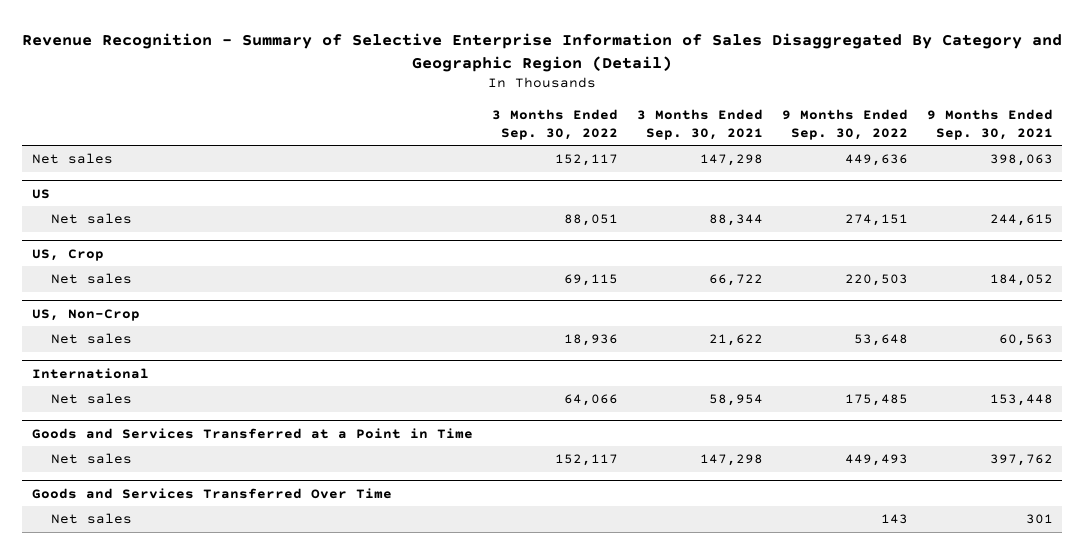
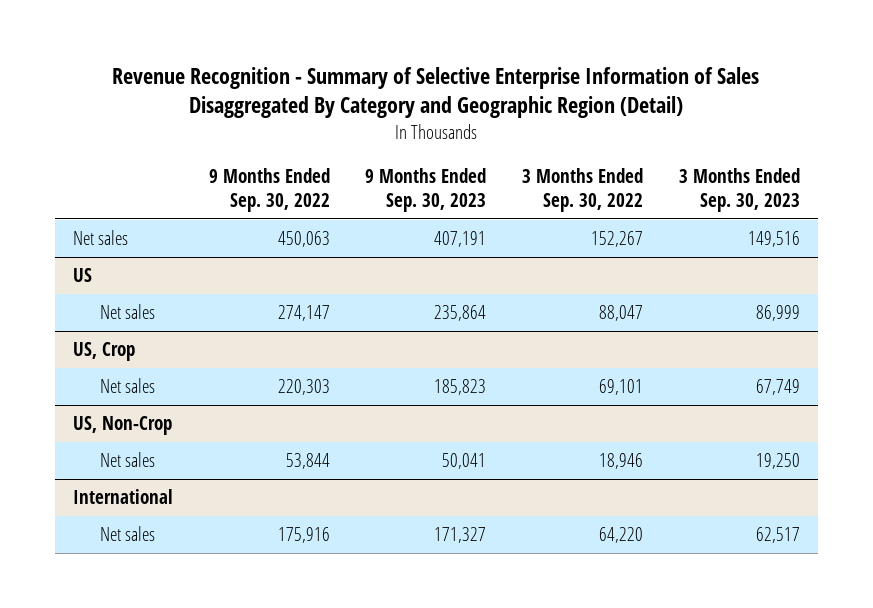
[636,109,763,140] 3 Months Ended Sep. 30, 2021 -> none
[926,109,1053,140] 9 Months Ended Sep. 30, 2021 -> none
none -> [365,168,487,212] 9 Months Ended Sep. 30, 2023
none -> [679,168,801,212] 3 Months Ended Sep. 30, 2023
[554,154,618,167] 152,117 -> [591,231,644,248] 152,267
[844,154,908,167] 449,636 -> [277,231,330,248] 450,063
[563,214,618,227] 88,051 -> [599,305,644,322] 88,047
[844,214,908,227] 274,151 -> [277,305,330,322] 274,147
[563,274,618,287] 69,115 -> [599,379,644,396] 69,101
[844,274,908,287] 220,503 -> [277,379,330,396] 220,303
[563,334,618,347] 18,936 -> [599,453,644,470] 18,946
[853,334,908,347] 53,648 -> [285,453,330,470] 53,844
[31,427,473,439] Goods and Services Transferred at a Point in Time -> none
[51,453,133,465] Net sales -> none
[31,487,392,499] Goods and Services Transferred Over Time -> none
[51,513,133,525] Net sales -> none
[563,394,618,407] 64,066 -> [599,527,644,544] 64,220
[844,394,908,407] 175,485 -> [277,527,330,544] 175,916

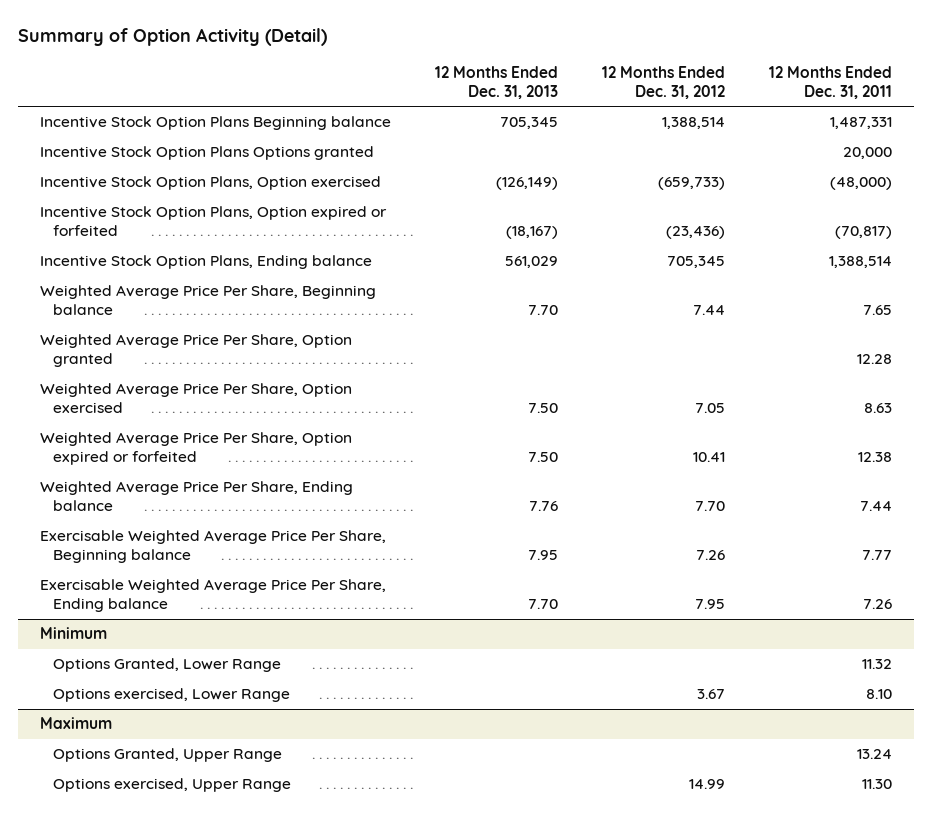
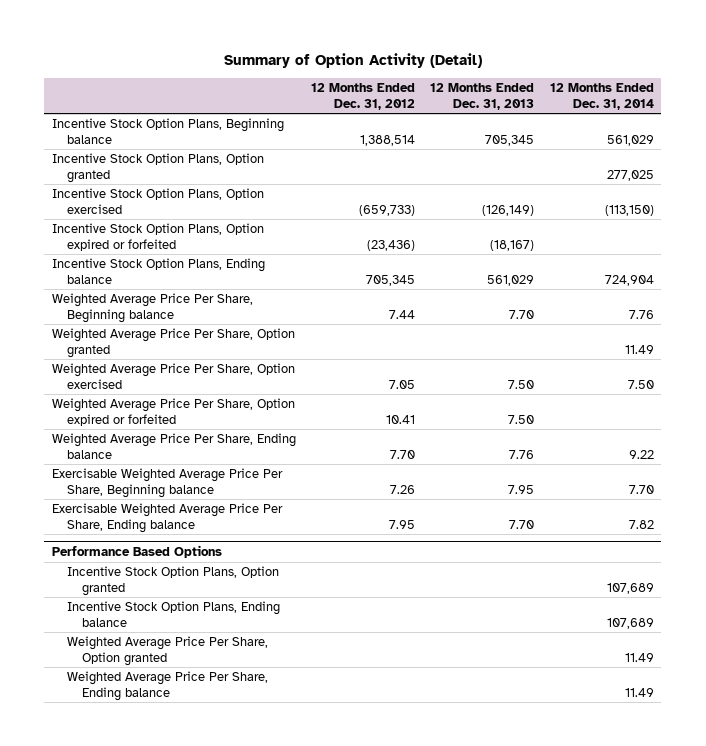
[769,65,893,99] 12 Months Ended Dec. 31, 2011 -> none
none -> [549,83,654,110] 12 Months Ended Dec. 31, 2014
[39,116,391,131] Incentive Stock Option Plans Beginning balance -> [52,118,285,144] Incentive Stock Option Plans, Beginning balance
[39,146,374,161] Incentive Stock Option Plans Options granted -> [52,153,265,183] Incentive Stock Option Plans, Option granted
[39,627,107,640] Minimum -> none
[52,658,281,673] Options Granted, Lower Range -> none
[52,688,290,703] Options exercised, Lower Range -> none
[39,717,112,730] Maximum -> none
[52,748,282,763] Options Granted, Upper Range -> none
[52,778,291,793] Options exercised, Upper Range -> none
none -> [52,545,223,559] Performance Based Options
none -> [66,566,279,596] Incentive Stock Option Plans, Option granted
none -> [66,601,280,627] Incentive Stock Option Plans, Ending balance
none -> [66,636,268,666] Weighted Average Price Per Share, Option granted
none -> [66,671,268,701] Weighted Average Price Per Share, Ending balance

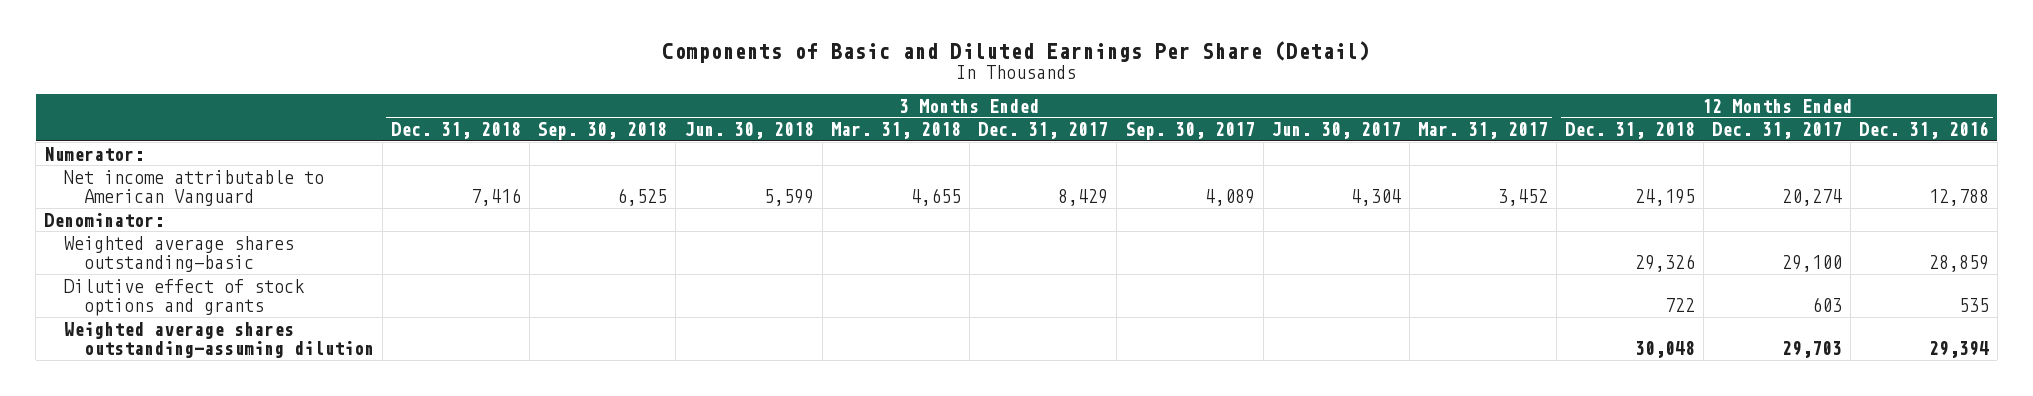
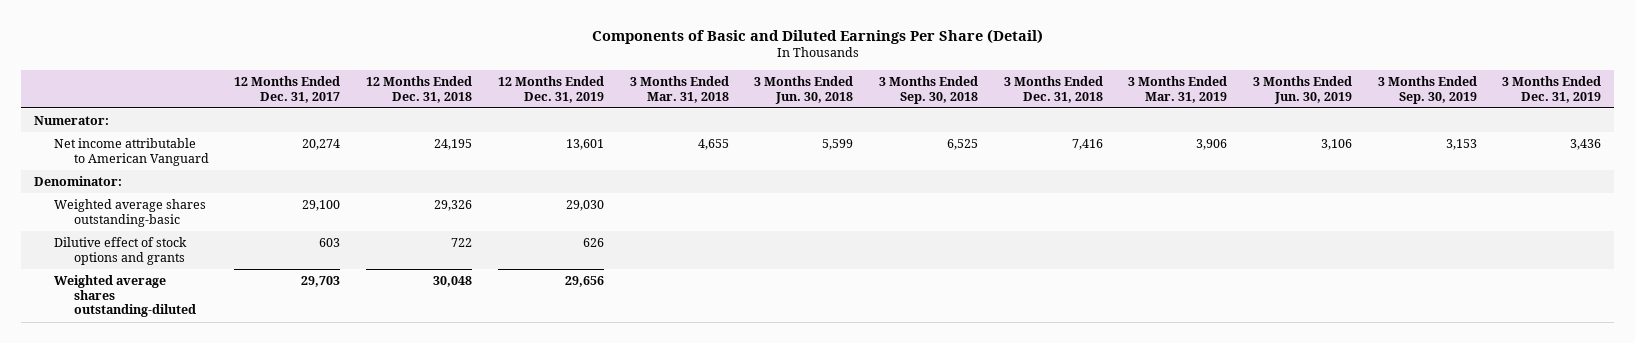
[977,122,1108,140] Dec. 31, 2017 -> none
[1124,122,1255,141] Sep. 30, 2017 -> none
[1271,122,1402,140] Jun. 30, 2017 -> none
[1418,122,1549,140] Mar. 31, 2017 -> none
[1858,121,1989,140] Dec. 31, 2016 -> none
none -> [497,76,604,103] 12 Months Ended Dec. 31, 2019
none -> [1128,76,1228,103] 3 Months Ended Mar. 31, 2019
none -> [1253,76,1353,104] 3 Months Ended Jun. 30, 2019
none -> [1377,76,1477,104] 3 Months Ended Sep. 30, 2019
none -> [1502,76,1602,103] 3 Months Ended Dec. 31, 2019
[63,321,374,358] Weighted average shares outstanding-assuming dilution -> [53,275,196,318] Weighted average shares outstanding-diluted

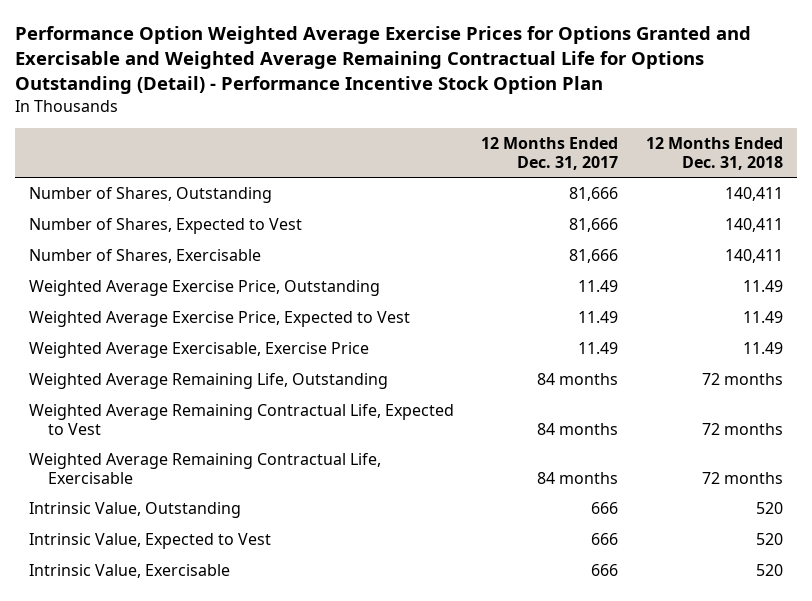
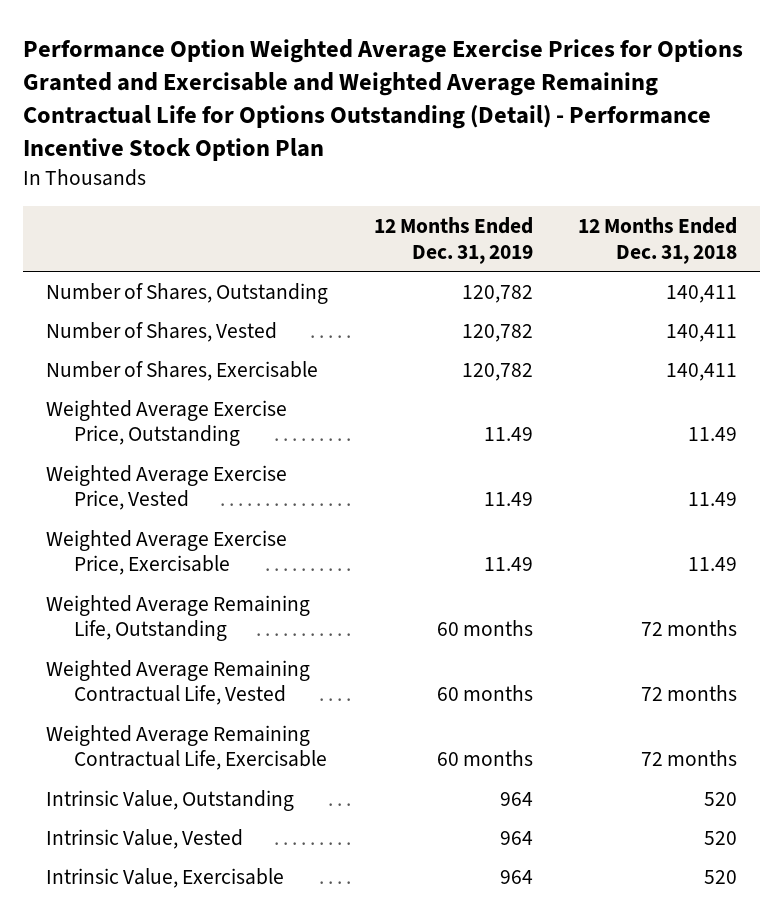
[481,136,619,170] 12 Months Ended Dec. 31, 2017 -> none
none -> [373,217,533,264] 12 Months Ended Dec. 31, 2019
[28,218,302,235] Number of Shares, Expected to Vest -> [46,321,278,342] Number of Shares, Vested
[28,311,410,328] Weighted Average Exercise Price, Expected to Vest -> [46,464,288,511] Weighted Average Exercise Price, Vested
[28,342,369,359] Weighted Average Exercisable, Exercise Price -> [46,529,288,576] Weighted Average Exercise Price, Exercisable
[28,404,454,435] Weighted Average Remaining Contractual Life, Expected to Vest -> [46,659,311,706] Weighted Average Remaining Contractual Life, Vested
[28,533,271,550] Intrinsic Value, Expected to Vest -> [46,828,244,849] Intrinsic Value, Vested

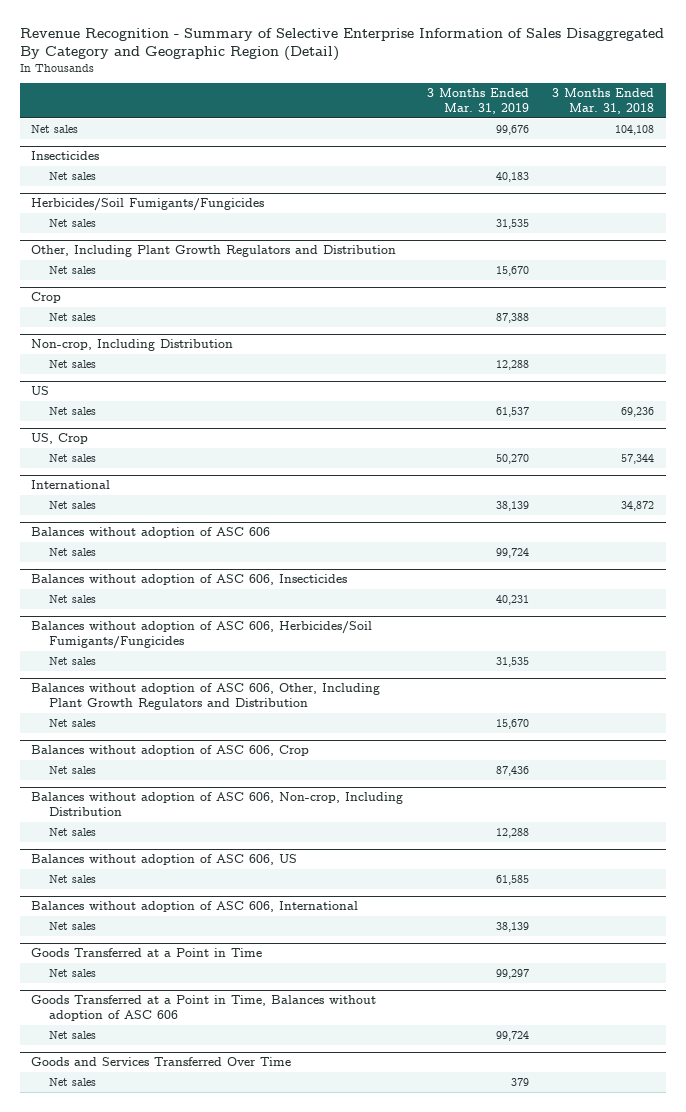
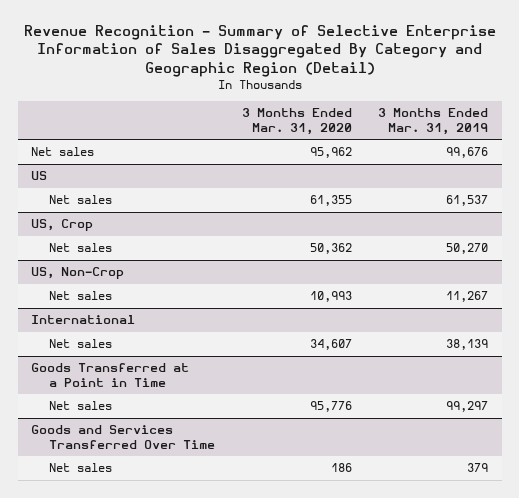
[552,88,655,114] 3 Months Ended Mar. 31, 2018 -> none
none -> [241,108,352,136] 3 Months Ended Mar. 31, 2020
[31,151,100,161] Insecticides -> none
[49,171,97,180] Net sales -> none
[31,198,265,212] Herbicides/Soil Fumigants/Fungicides -> none
[49,218,97,227] Net sales -> none
[31,245,397,258] Other, Including Plant Growth Regulators and Distribution -> none
[49,265,97,274] Net sales -> none
[31,292,62,304] Crop -> none
[49,312,97,321] Net sales -> none
[31,339,234,352] Non-crop, Including Distribution -> none
[49,359,97,368] Net sales -> none
none -> [30,267,124,280] US, Non-Crop
none -> [48,291,112,301] Net sales
[31,527,271,539] Balances without adoption of ASC 606 -> none
[49,547,97,556] Net sales -> none
[31,574,348,586] Balances without adoption of ASC 606, Insecticides -> none
[49,594,97,603] Net sales -> none
[31,621,373,649] Balances without adoption of ASC 606, Herbicides/Soil Fumigants/Fungicides -> none
[49,656,97,665] Net sales -> none
[31,683,381,710] Balances without adoption of ASC 606, Other, Including Plant Growth Regulators and Distribution -> none
[49,718,97,727] Net sales -> none
[31,745,310,757] Balances without adoption of ASC 606, Crop -> none
[49,765,97,774] Net sales -> none
[31,792,404,816] Balances without adoption of ASC 606, Non-crop, Including Distribution -> none
[49,827,97,836] Net sales -> none
[31,854,298,866] Balances without adoption of ASC 606, US -> none
[49,874,97,883] Net sales -> none
[31,901,359,913] Balances without adoption of ASC 606, International -> none
[49,921,97,930] Net sales -> none
[31,995,377,1021] Goods Transferred at a Point in Time, Balances without adoption of ASC 606 -> none
[49,1030,97,1039] Net sales -> none

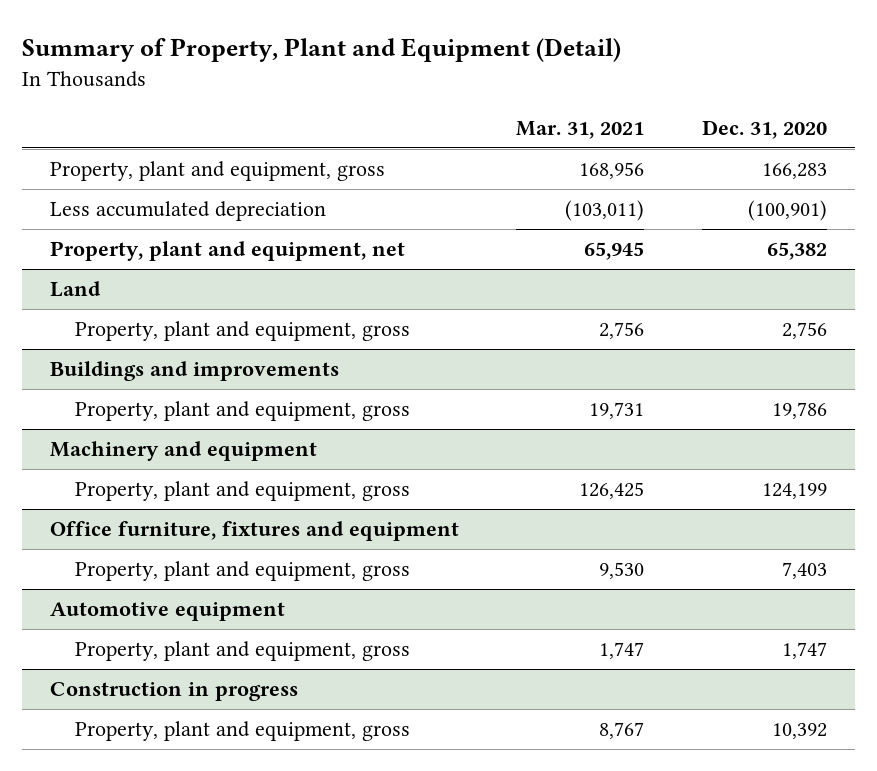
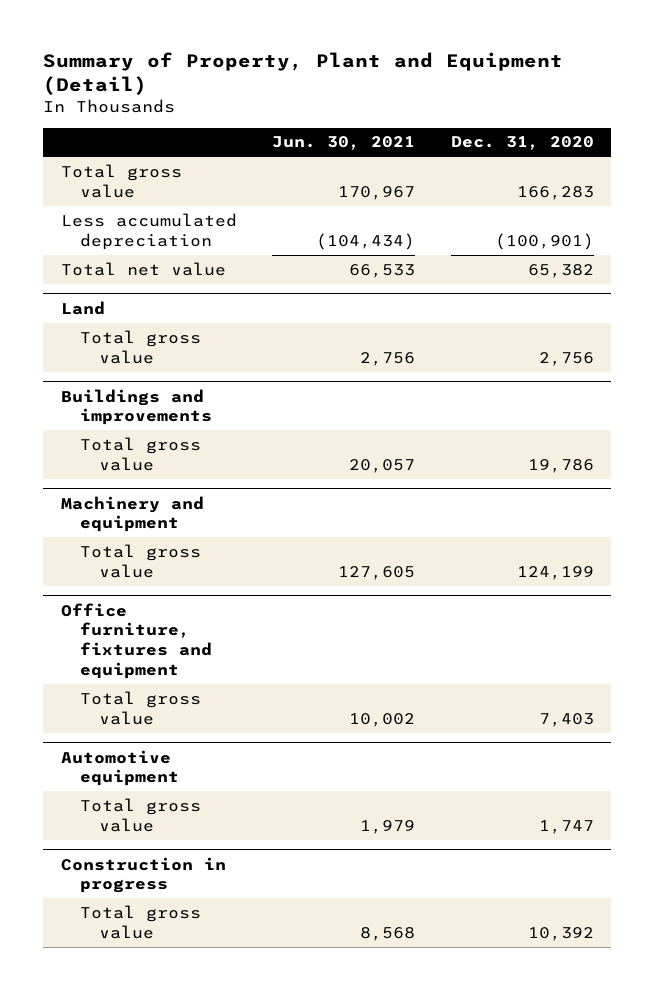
[516,120,645,139] Mar. 31, 2021 -> none
none -> [272,136,416,151] Jun. 30, 2021
[50,161,386,182] Property, plant and equipment, gross -> [60,163,182,198] Total gross value
[50,241,406,262] Property, plant and equipment, net -> [60,261,226,276] Total net value
[75,321,411,342] Property, plant and equipment, gross -> [80,329,202,364] Total gross value
[75,401,411,422] Property, plant and equipment, gross -> [80,436,202,471] Total gross value
[75,481,411,502] Property, plant and equipment, gross -> [80,543,202,578] Total gross value
[75,561,411,582] Property, plant and equipment, gross -> [80,690,202,725] Total gross value
[75,641,411,662] Property, plant and equipment, gross -> [80,797,202,832] Total gross value
[75,721,411,742] Property, plant and equipment, gross -> [80,904,202,939] Total gross value

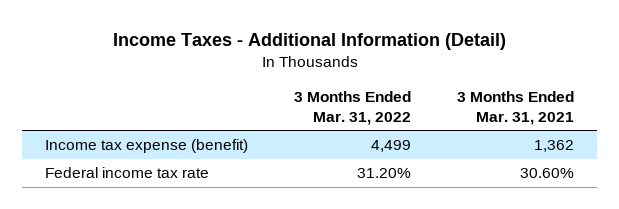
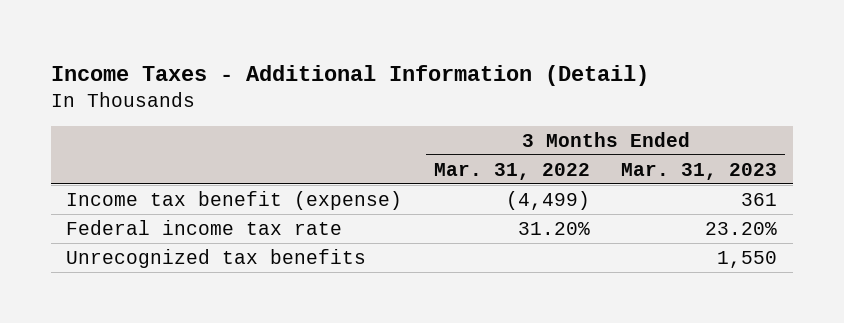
[457,90,575,125] 3 Months Ended Mar. 31, 2021 -> none
none -> [621,162,778,180] Mar. 31, 2023
[45,139,249,154] Income tax expense (benefit) -> [66,190,403,210] Income tax benefit (expense)
[371,140,412,153] 4,499 -> [505,190,590,210] (4,499)
none -> [66,248,367,268] Unrecognized tax benefits

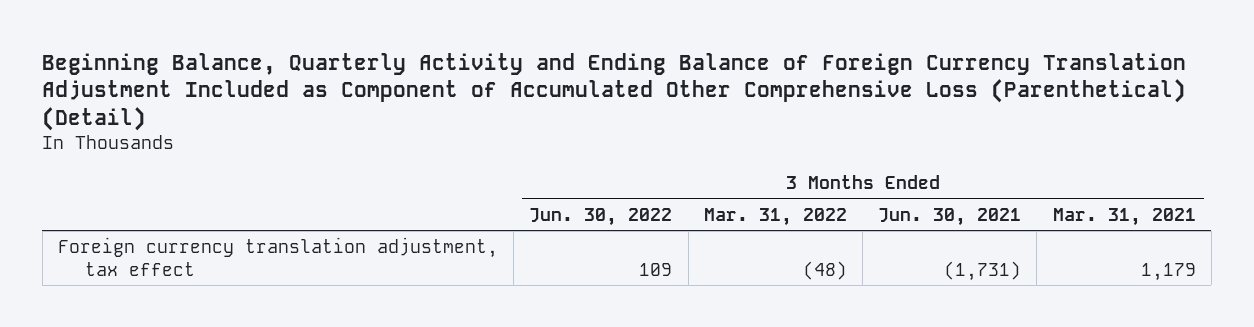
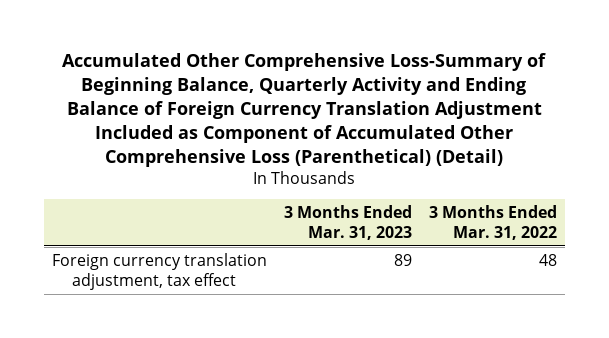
[42,52,1187,132] Beginning Balance, Quarterly Activity and Ending Balance of Foreign Currency Translation Adjustment Included as Component of Accumulated Other Comprehensive Loss (Parenthetical) (Detail) -> [62,53,547,167] Accumulated Other Comprehensive Loss-Summary of Beginning Balance, Quarterly Activity and Ending Balance of Foreign Currency Translation Adjustment Included as Component of Accumulated Other Comprehensive Loss (Parenthetical) (Detail)
[529,207,673,226] Jun. 30, 2022 -> none
[878,207,1022,226] Jun. 30, 2021 -> none
[1052,207,1196,226] Mar. 31, 2021 -> none
none -> [283,205,412,240] 3 Months Ended Mar. 31, 2023
[802,260,847,280] (48) -> [538,254,557,267] 48

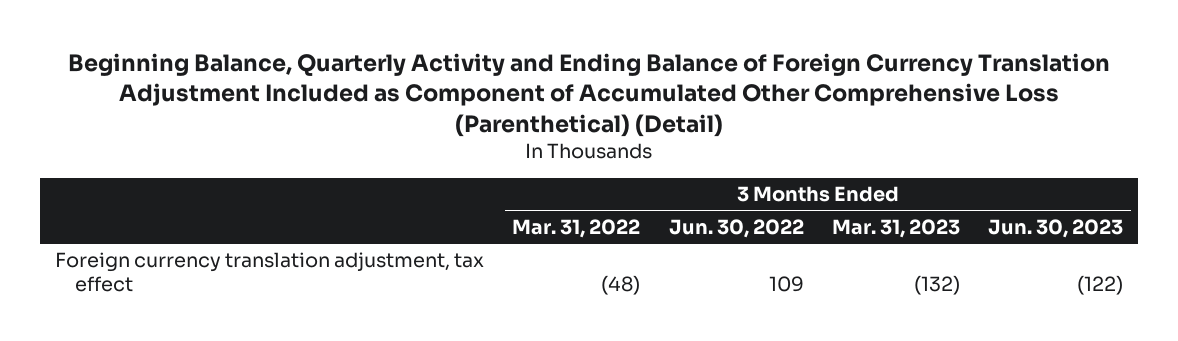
[62,53,547,167] Accumulated Other Comprehensive Loss-Summary of Beginning Balance, Quarterly Activity and Ending Balance of Foreign Currency Translation Adjustment Included as Component of Accumulated Other Comprehensive Loss (Parenthetical) (Detail) -> [68,52,1111,137] Beginning Balance, Quarterly Activity and Ending Balance of Foreign Currency Translation Adjustment Included as Component of Accumulated Other Comprehensive Loss (Parenthetical) (Detail)
none -> [668,218,804,238] Jun. 30, 2022
none -> [988,218,1124,238] Jun. 30, 2023
[393,254,412,267] 89 -> [914,275,961,296] (132)
[538,254,557,267] 48 -> [601,275,641,296] (48)

